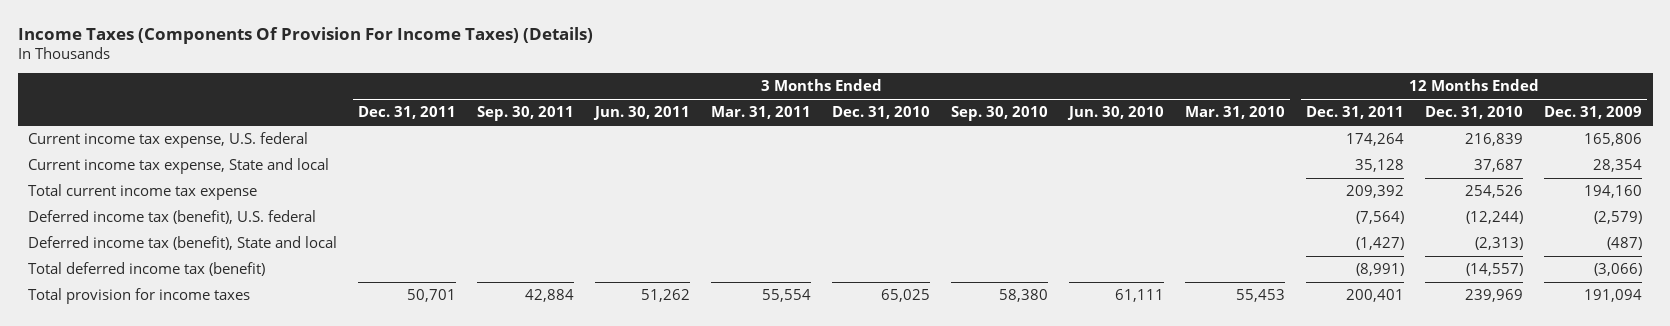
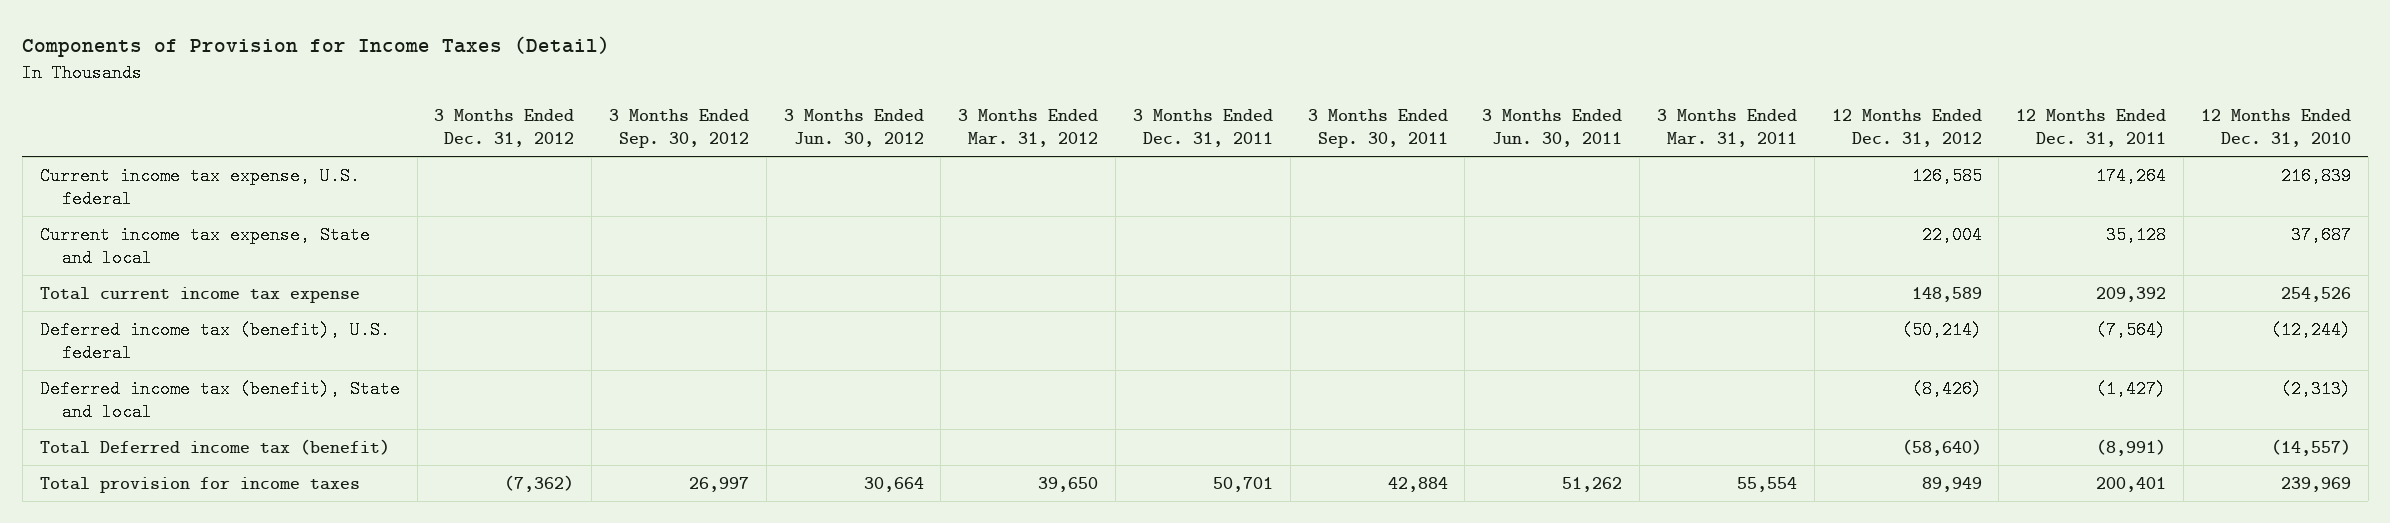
[17,26,593,44] Income Taxes (Components Of Provision For Income Taxes) (Details) -> [22,36,611,58] Components of Provision for Income Taxes (Detail)
[832,106,931,120] Dec. 31, 2010 -> none
[951,106,1049,122] Sep. 30, 2010 -> none
[1067,106,1165,121] Jun. 30, 2010 -> none
[1185,106,1286,120] Mar. 31, 2010 -> none
[1544,106,1643,120] Dec. 31, 2009 -> none
none -> [434,108,575,147] 3 Months Ended Dec. 31, 2012
none -> [608,108,749,148] 3 Months Ended Sep. 30, 2012
none -> [783,108,924,147] 3 Months Ended Jun. 30, 2012
none -> [958,108,1099,147] 3 Months Ended Mar. 31, 2012
none -> [1831,108,1982,147] 12 Months Ended Dec. 31, 2012
[28,262,266,277] Total deferred income tax (benefit) -> [39,438,390,455] Total Deferred income tax (benefit)

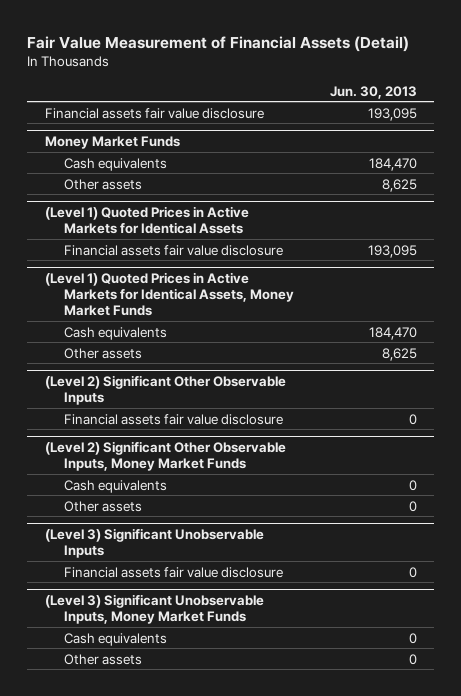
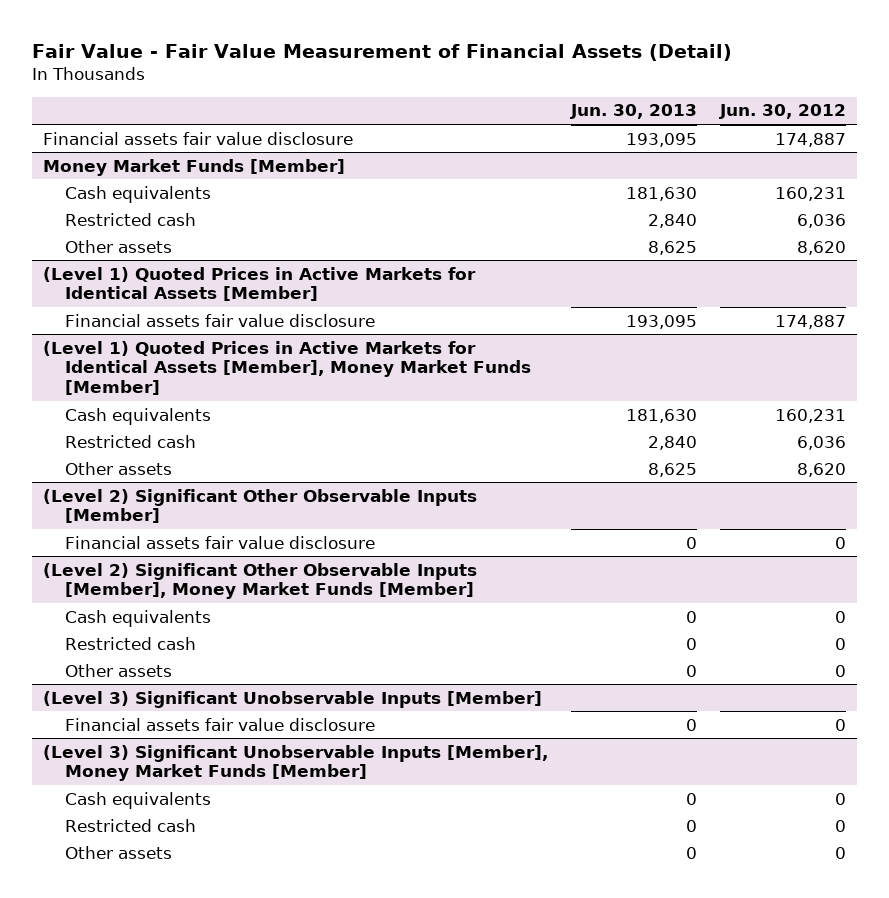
[26,36,409,53] Fair Value Measurement of Financial Assets (Detail) -> [32,43,733,61] Fair Value - Fair Value Measurement of Financial Assets (Detail)
none -> [718,104,846,120] Jun. 30, 2012
[44,136,180,150] Money Market Funds -> [43,158,346,176] Money Market Funds [Member]
[368,157,417,171] 184,470 -> [626,186,698,201] 181,630
none -> [64,212,196,226] Restricted cash
[44,206,249,235] (Level 1) Quoted Prices in Active Markets for Identical Assets -> [43,266,477,302] (Level 1) Quoted Prices in Active Markets for Identical Assets [Member]
[44,272,295,317] (Level 1) Quoted Prices in Active Markets for Identical Assets, Money Market Funds -> [43,340,531,395] (Level 1) Quoted Prices in Active Markets for Identical Assets [Member], Money Market Funds [Member]
[368,326,417,340] 184,470 -> [626,408,698,423] 181,630
none -> [64,434,196,448] Restricted cash
[44,375,286,406] (Level 2) Significant Other Observable Inputs -> [43,488,478,524] (Level 2) Significant Other Observable Inputs [Member]
[44,441,286,472] (Level 2) Significant Other Observable Inputs, Money Market Funds -> [43,562,478,600] (Level 2) Significant Other Observable Inputs [Member], Money Market Funds [Member]
none -> [64,636,196,650] Restricted cash
[44,528,264,559] (Level 3) Significant Unobservable Inputs -> [43,690,543,708] (Level 3) Significant Unobservable Inputs [Member]
[44,594,264,625] (Level 3) Significant Unobservable Inputs, Money Market Funds -> [43,744,549,782] (Level 3) Significant Unobservable Inputs [Member], Money Market Funds [Member]
none -> [64,818,196,832] Restricted cash

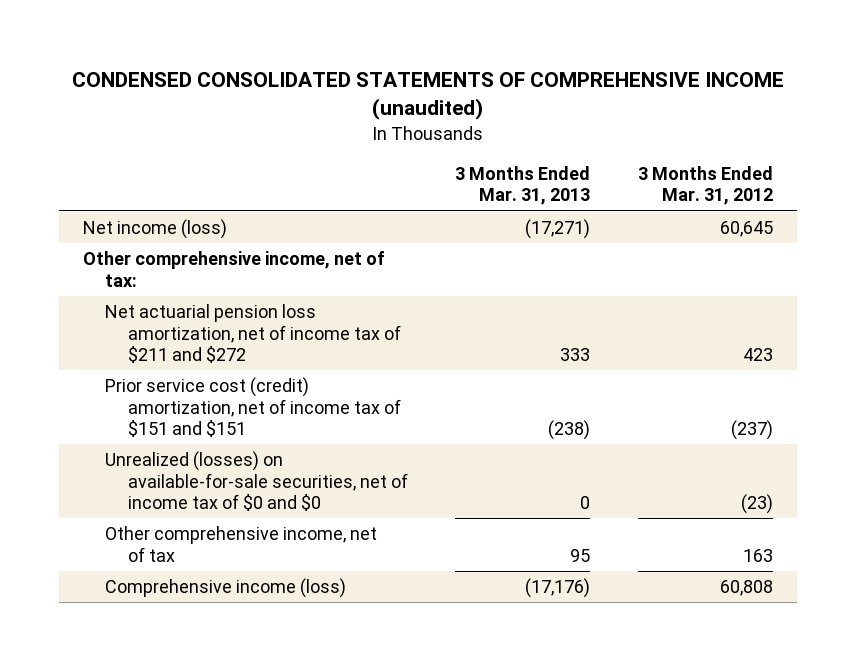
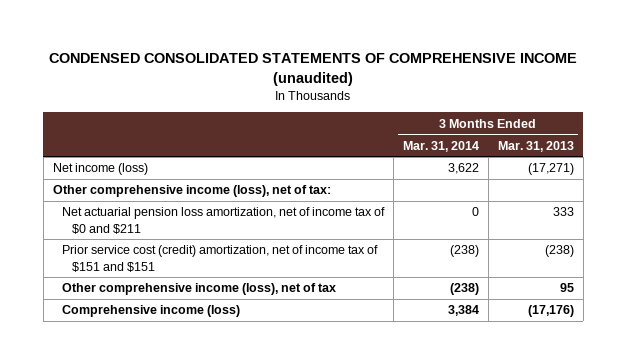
[637,166,773,206] 3 Months Ended Mar. 31, 2012 -> none
none -> [402,140,479,152] Mar. 31, 2014
[82,251,385,287] Other comprehensive income, net of tax: -> [52,185,331,198] Other comprehensive income (loss), net of tax:
[105,304,401,363] Net actuarial pension loss amortization, net of income tax of $211 and $272 -> [62,207,386,234] Net actuarial pension loss amortization, net of income tax of $0 and $211
[105,451,408,511] Unrealized (losses) on available-for-sale securities, net of income tax of $0 and $0 -> none
[105,526,378,562] Other comprehensive income, net of tax -> [62,283,337,296] Other comprehensive income (loss), net of tax

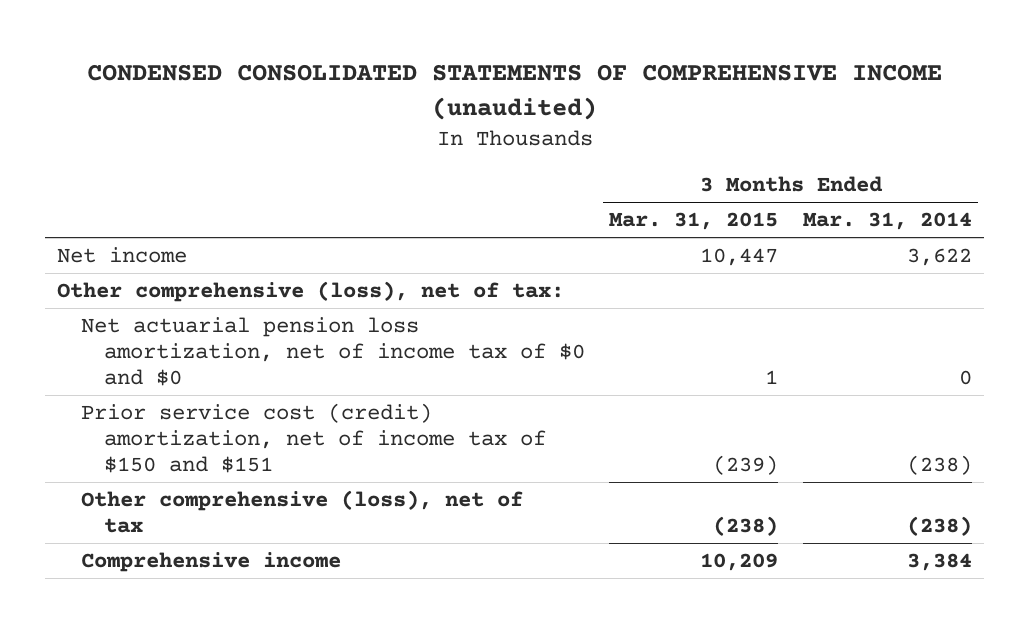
[497,140,574,152] Mar. 31, 2013 -> none
none -> [609,212,779,231] Mar. 31, 2015
[52,163,148,176] Net income (loss) -> [57,247,188,264] Net income
[52,185,331,198] Other comprehensive income (loss), net of tax: -> [57,281,565,303] Other comprehensive (loss), net of tax:
[62,207,386,234] Net actuarial pension loss amortization, net of income tax of $0 and $211 -> [80,317,585,386] Net actuarial pension loss amortization, net of income tax of $0 and $0
[62,245,379,272] Prior service cost (credit) amortization, net of income tax of $151 and $151 -> [80,403,546,473] Prior service cost (credit) amortization, net of income tax of $150 and $151
[62,283,337,296] Other comprehensive income (loss), net of tax -> [80,490,523,533] Other comprehensive (loss), net of tax
[62,305,241,318] Comprehensive income (loss) -> [80,552,341,573] Comprehensive income

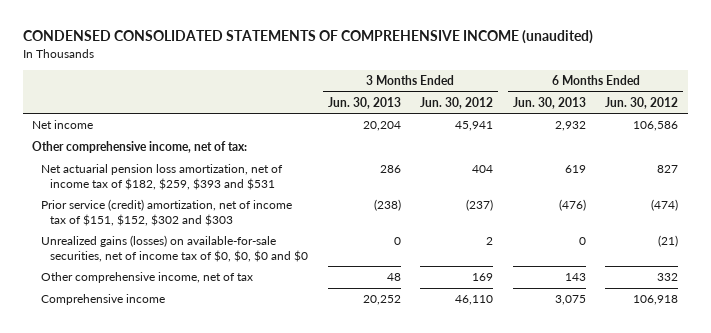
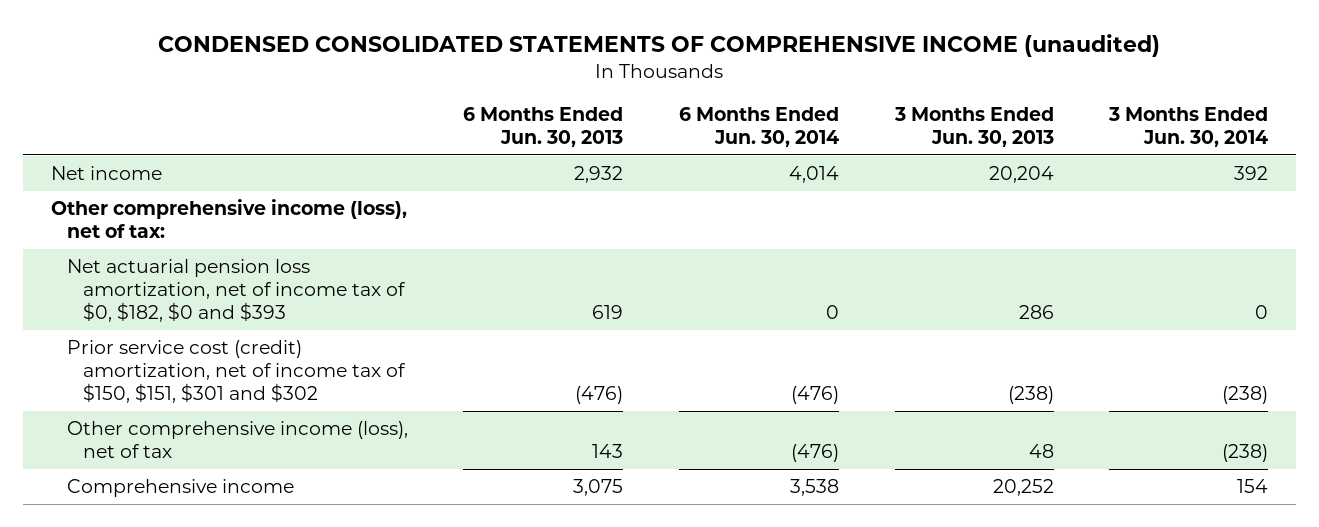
[420,96,494,109] Jun. 30, 2012 -> none
[605,96,679,109] Jun. 30, 2012 -> none
none -> [678,106,839,148] 6 Months Ended Jun. 30, 2014
none -> [1108,106,1269,148] 3 Months Ended Jun. 30, 2014
[41,235,309,262] Unrealized gains (losses) on available-for-sale securities, net of income tax of $0, $0, $0 and $0 -> none
[32,141,248,154] Other comprehensive income, net of tax: -> [50,199,407,239] Other comprehensive income (loss), net of tax:
[41,164,284,190] Net actuarial pension loss amortization, net of income tax of $182, $259, $393 and $531 -> [66,259,406,323] Net actuarial pension loss amortization, net of income tax of $0, $182, $0 and $393
[41,199,293,226] Prior service (credit) amortization, net of income tax of $151, $152, $302 and $303 -> [66,340,406,404] Prior service cost (credit) amortization, net of income tax of $150, $151, $301 and $302
[41,272,254,284] Other comprehensive income, net of tax -> [66,421,408,459] Other comprehensive income (loss), net of tax

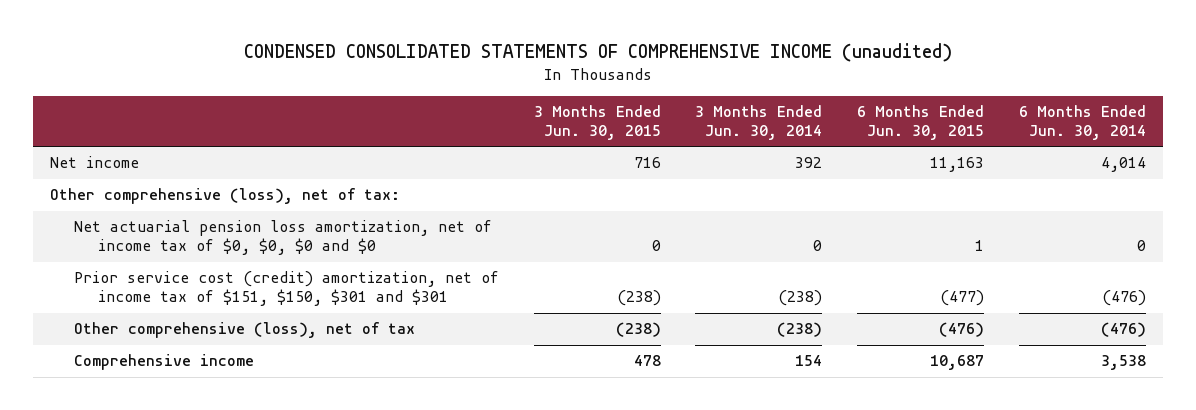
[463,106,624,148] 6 Months Ended Jun. 30, 2013 -> none
[893,106,1054,148] 3 Months Ended Jun. 30, 2013 -> none
none -> [533,105,661,141] 3 Months Ended Jun. 30, 2015
none -> [857,105,985,141] 6 Months Ended Jun. 30, 2015
[50,199,407,239] Other comprehensive income (loss), net of tax: -> [50,188,401,205] Other comprehensive (loss), net of tax:
[66,259,406,323] Net actuarial pension loss amortization, net of income tax of $0, $182, $0 and $393 -> [73,220,492,256] Net actuarial pension loss amortization, net of income tax of $0, $0, $0 and $0
[66,340,406,404] Prior service cost (credit) amortization, net of income tax of $150, $151, $301 and $302 -> [73,271,499,307] Prior service cost (credit) amortization, net of income tax of $151, $150, $301 and $301
[66,421,408,459] Other comprehensive income (loss), net of tax -> [73,322,415,339] Other comprehensive (loss), net of tax

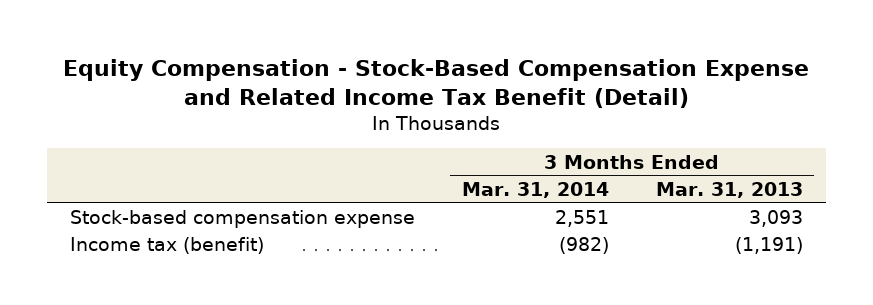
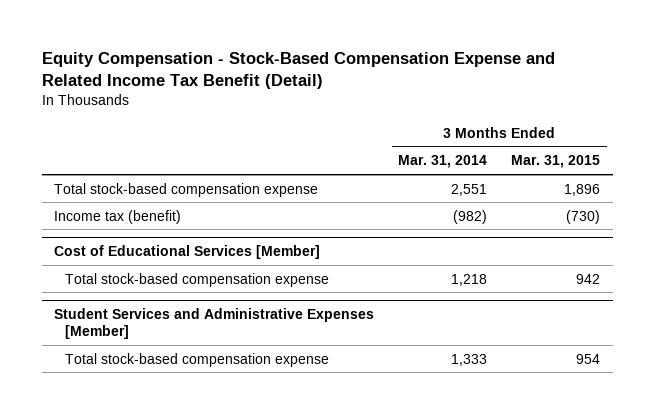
[655,182,803,199] Mar. 31, 2013 -> none
none -> [511,155,601,169] Mar. 31, 2015
[70,210,416,229] Stock-based compensation expense -> [54,182,319,197] Total stock-based compensation expense
none -> [54,245,321,260] Cost of Educational Services [Member]
none -> [65,272,330,287] Total stock-based compensation expense
none -> [54,308,375,339] Student Services and Administrative Expenses [Member]
none -> [65,352,330,367] Total stock-based compensation expense

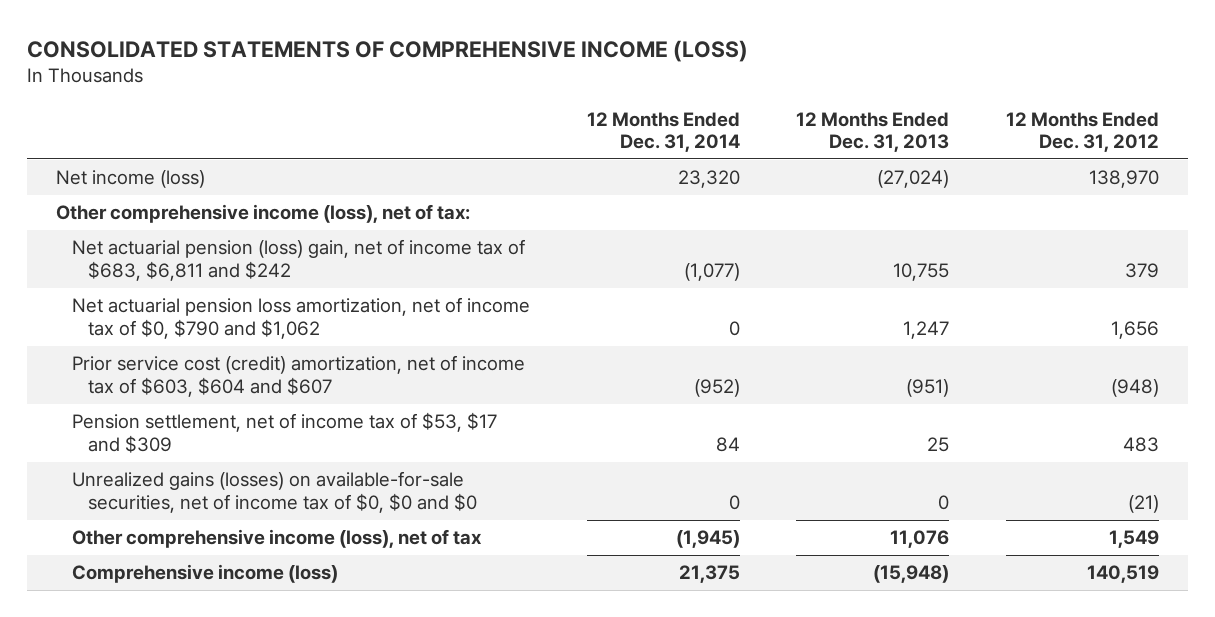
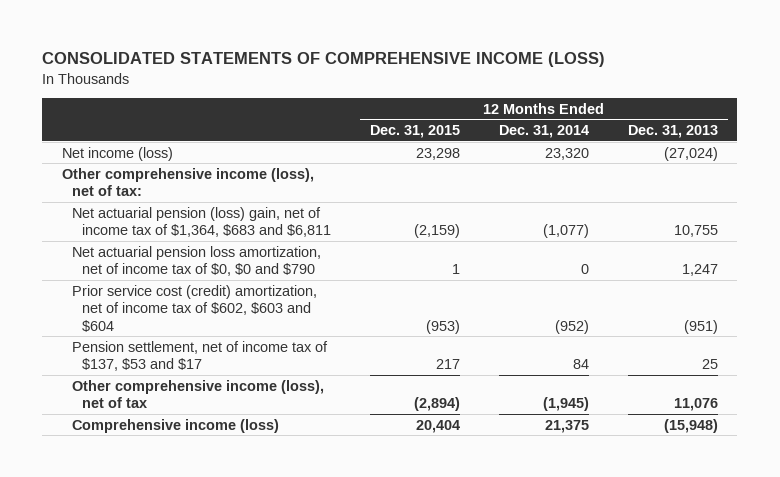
[1006,111,1160,152] 12 Months Ended Dec. 31, 2012 -> none
none -> [370,124,461,138] Dec. 31, 2015
[71,471,477,513] Unrealized gains (losses) on available-for-sale securities, net of income tax of $0, $0 and $0 -> none
[71,239,525,281] Net actuarial pension (loss) gain, net of income tax of $683, $6,811 and $242 -> [71,206,332,238] Net actuarial pension (loss) gain, net of income tax of $1,364, $683 and $6,811
[71,297,530,339] Net actuarial pension loss amortization, net of income tax of $0, $790 and $1,062 -> [71,245,321,277] Net actuarial pension loss amortization, net of income tax of $0, $0 and $790
[71,355,525,397] Prior service cost (credit) amortization, net of income tax of $603, $604 and $607 -> [71,284,317,332] Prior service cost (credit) amortization, net of income tax of $602, $603 and $604
[71,412,497,453] Pension settlement, net of income tax of $53, $17 and $309 -> [71,340,328,372] Pension settlement, net of income tax of $137, $53 and $17

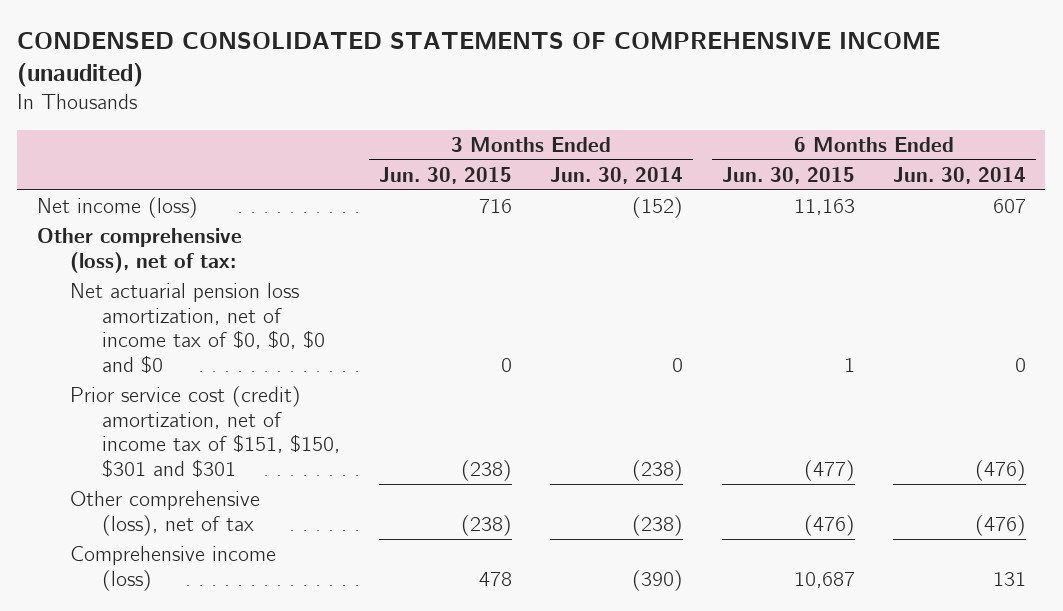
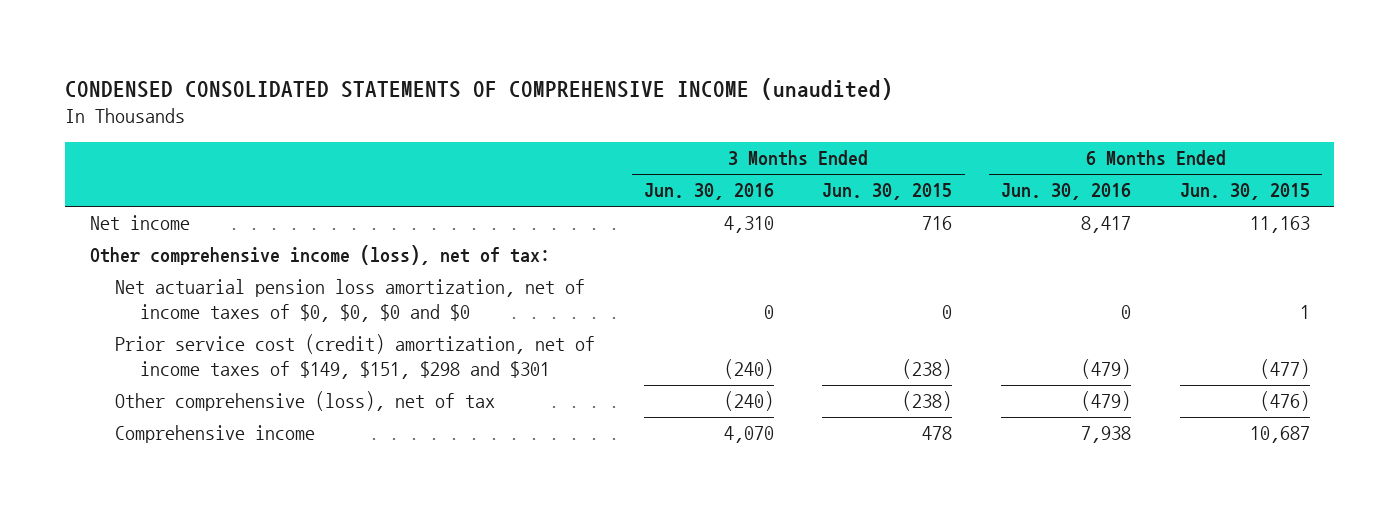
[550,166,684,184] Jun. 30, 2014 -> none
[893,166,1027,184] Jun. 30, 2014 -> none
none -> [643,183,774,201] Jun. 30, 2016
none -> [1001,183,1132,201] Jun. 30, 2016
[36,197,198,219] Net income (loss) -> [89,215,190,231] Net income
[36,228,242,273] Other comprehensive (loss), net of tax: -> [89,245,550,266] Other comprehensive income (loss), net of tax:
[69,283,326,374] Net actuarial pension loss amortization, net of income tax of $0, $0, $0 and $0 -> [115,279,586,323] Net actuarial pension loss amortization, net of income taxes of $0, $0, $0 and $0
[69,386,341,478] Prior service cost (credit) amortization, net of income tax of $151, $150, $301 and $301 -> [115,334,596,380] Prior service cost (credit) amortization, net of income taxes of $149, $151, $298 and $301
[69,546,276,591] Comprehensive income (loss) -> [115,425,316,444] Comprehensive income

